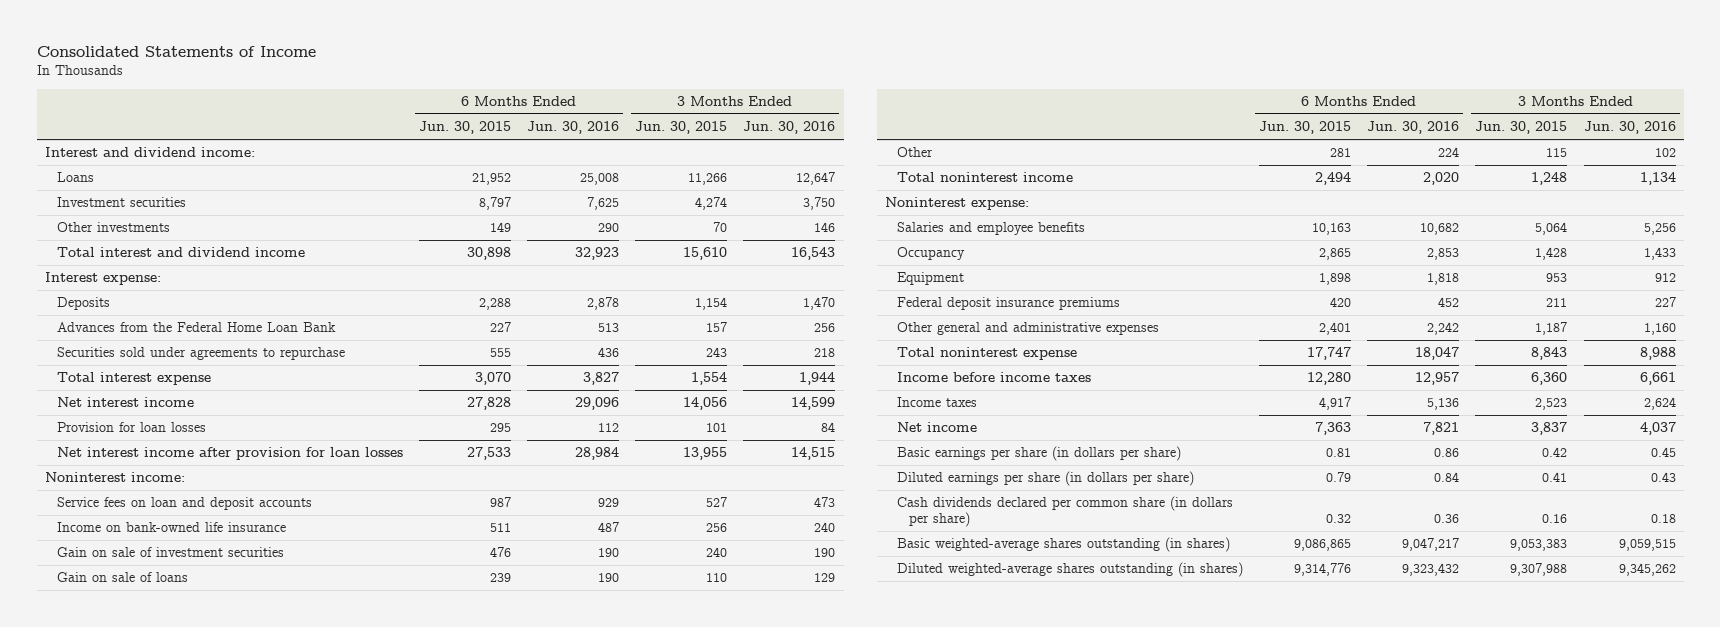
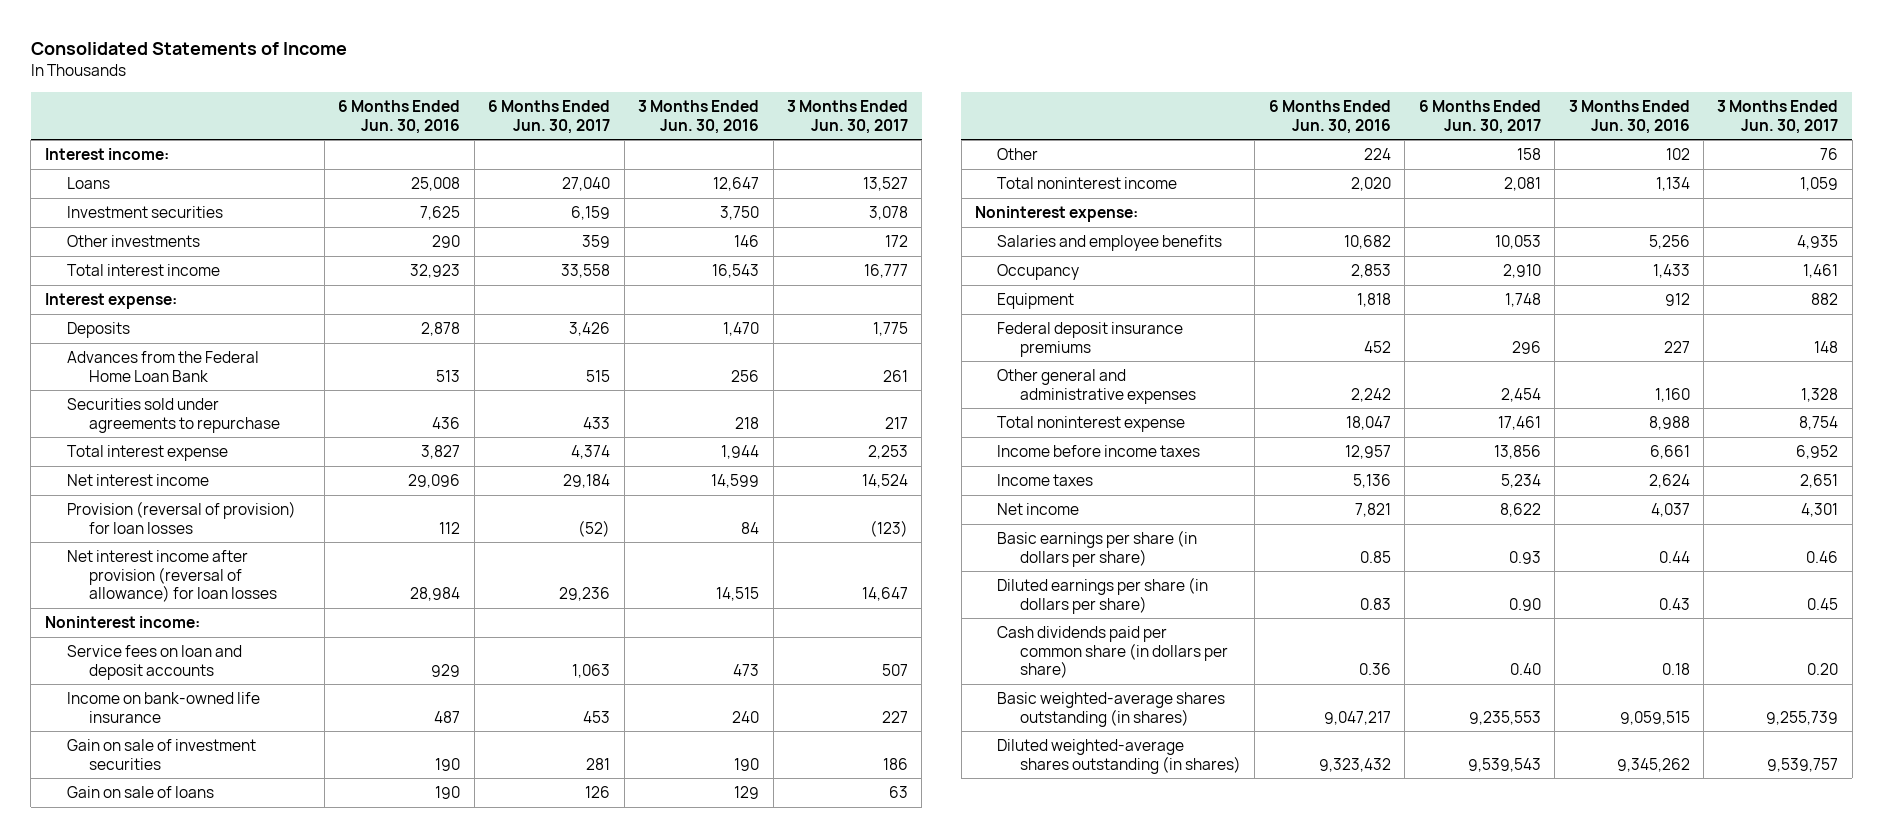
[419,121,512,135] Jun. 30, 2015 -> none
[635,121,728,135] Jun. 30, 2015 -> none
none -> [488,100,611,134] 6 Months Ended Jun. 30, 2017
none -> [787,100,909,134] 3 Months Ended Jun. 30, 2017
[44,147,255,158] Interest and dividend income: -> [44,148,169,161] Interest income:
[57,247,306,258] Total interest and dividend income -> [67,264,221,277] Total interest income
[57,422,207,433] Provision for loan losses -> [67,501,297,534] Provision (reversal of provision) for loan losses
[57,447,404,461] Net interest income after provision for loan losses -> [67,550,278,602] Net interest income after provision (reversal of allowance) for loan losses
[1434,448,1460,458] 0.86 -> [1359,550,1391,563] 0.85
[1650,447,1676,458] 0.45 -> [1658,550,1690,563] 0.44
[1434,472,1460,483] 0.84 -> [1359,597,1391,610] 0.83
[897,496,1234,527] Cash dividends declared per common share (in dollars per share) -> [997,626,1228,678] Cash dividends paid per common share (in dollars per share)

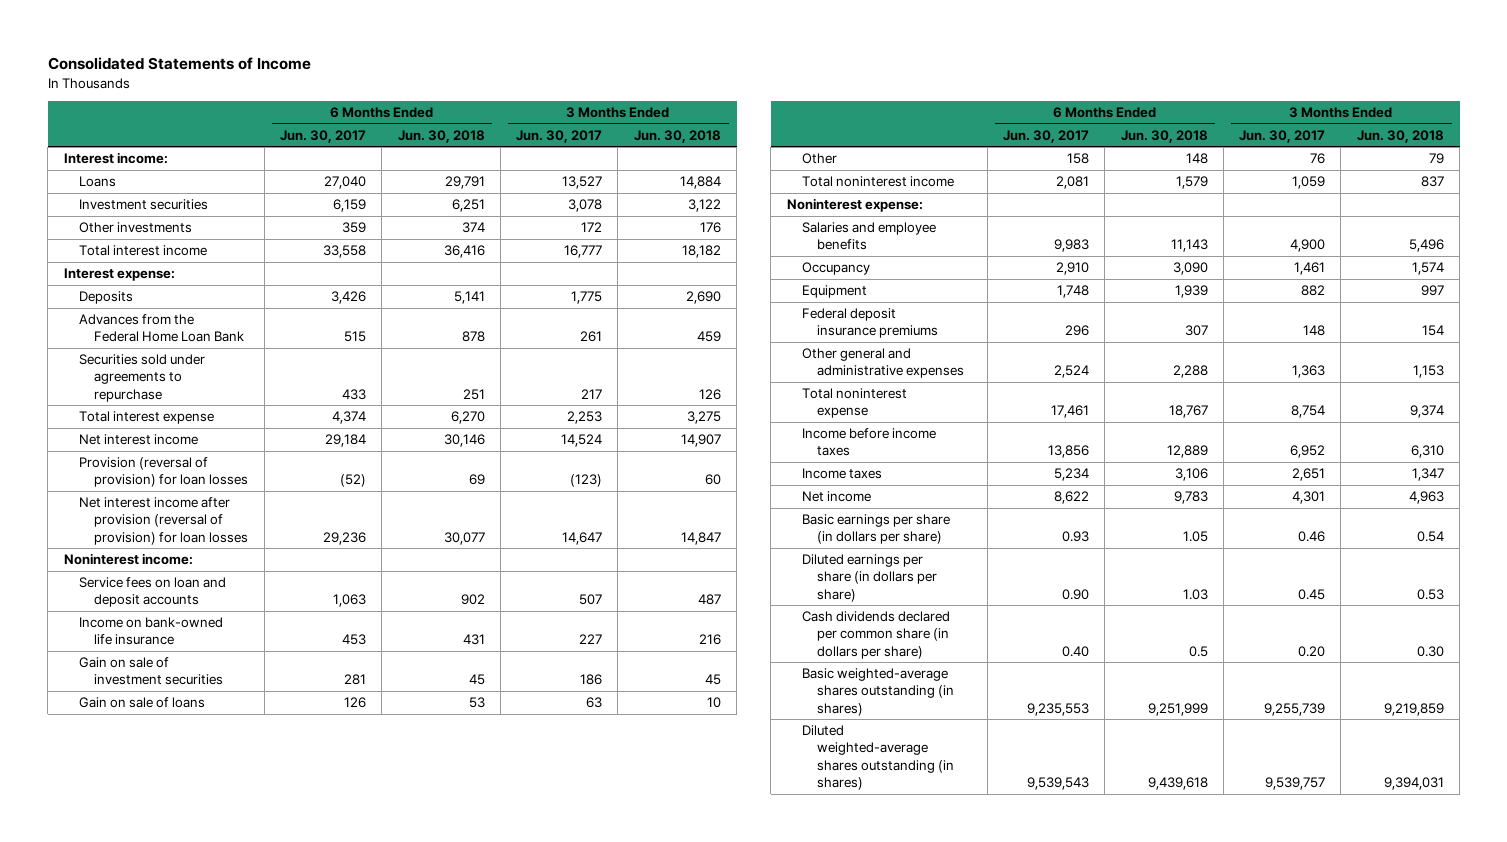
[338,100,461,134] 6 Months Ended Jun. 30, 2016 -> none
[638,100,760,134] 3 Months Ended Jun. 30, 2016 -> none
none -> [397,129,485,143] Jun. 30, 2018
none -> [633,129,721,143] Jun. 30, 2018
[67,550,278,602] Net interest income after provision (reversal of allowance) for loan losses -> [78,497,249,545] Net interest income after provision (reversal of provision) for loan losses
[1494,235,1541,250] 10,053 -> [1053,239,1089,253] 9,983
[1797,235,1839,250] 4,935 -> [1290,239,1326,253] 4,900
[1500,387,1541,402] 2,454 -> [1053,365,1089,379] 2,524
[1801,387,1839,402] 1,328 -> [1292,365,1326,379] 1,363
[997,626,1228,678] Cash dividends paid per common share (in dollars per share) -> [801,611,950,659] Cash dividends declared per common share (in dollars per share)

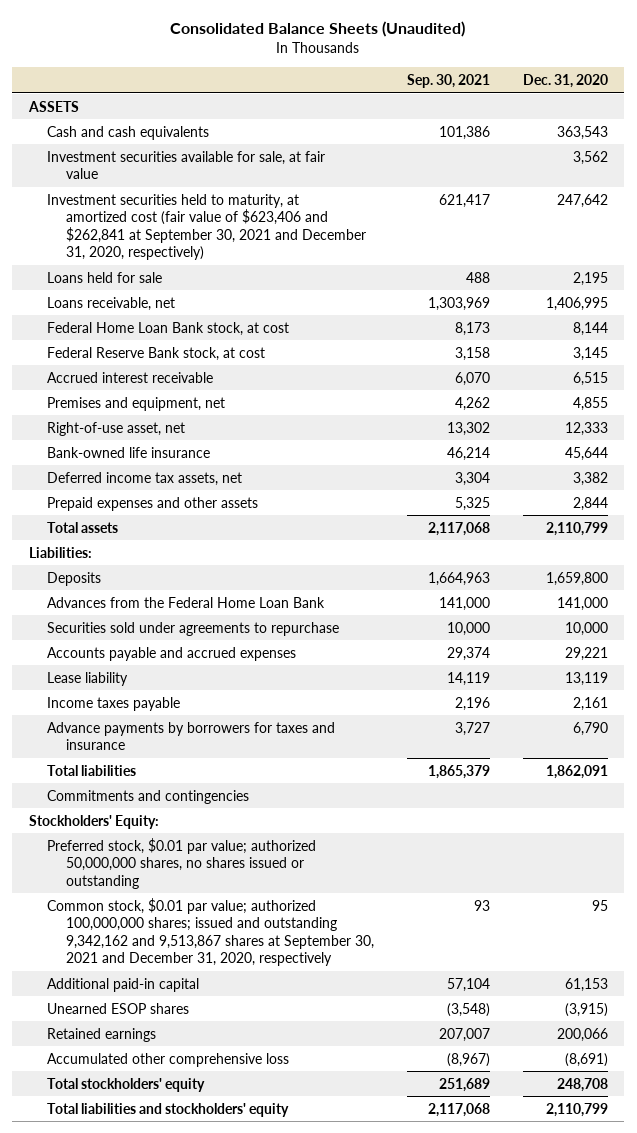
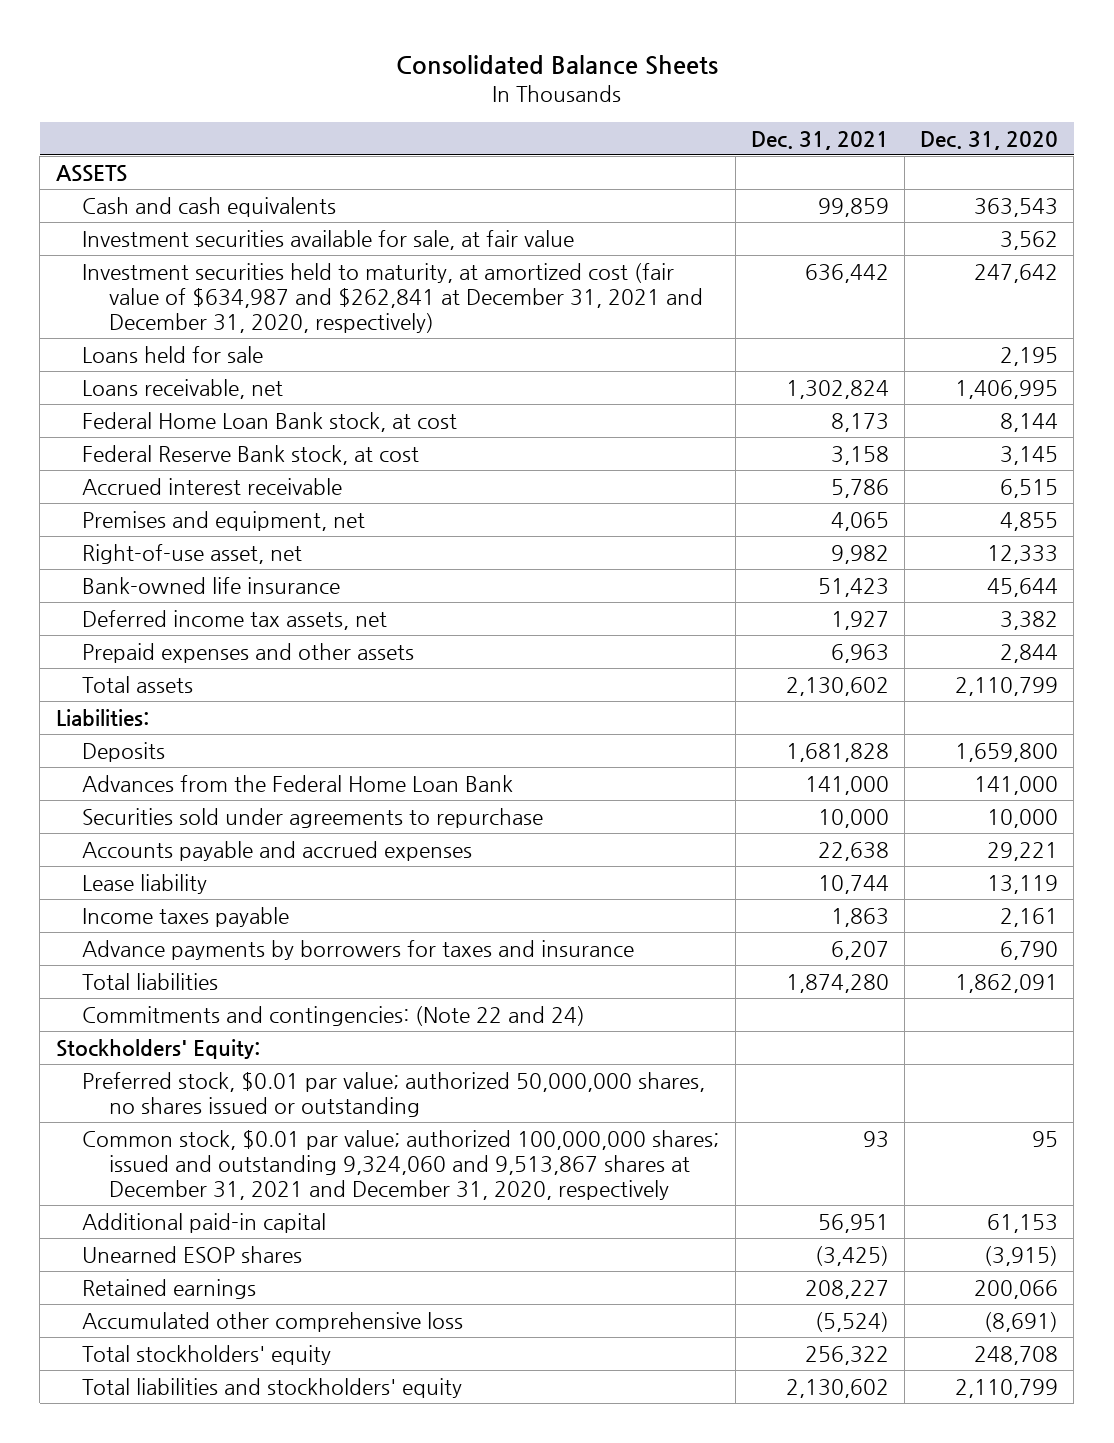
[170,21,466,38] Consolidated Balance Sheets (Unaudited) -> [395,54,718,75] Consolidated Balance Sheets
[406,73,490,88] Sep. 30, 2021 -> none
none -> [750,130,889,150] Dec. 31, 2021
[47,193,366,261] Investment securities held to maturity, at amortized cost (fair value of $623,406 and $262,841 at September 30, 2021 and December 31, 2020, respectively) -> [82,262,704,334] Investment securities held to maturity, at amortized cost (fair value of $634,987 and $262,841 at December 31, 2021 and December 31, 2020, respectively)
[47,789,250,804] Commitments and contingencies -> [82,1005,586,1026] Commitments and contingencies: (Note 22 and 24)
[47,897,374,967] Common stock, $0.01 par value; authorized 100,000,000 shares; issued and outstanding 9,342,162 and 9,513,867 shares at September 30, 2021 and December 31, 2020, respectively -> [82,1129,720,1201] Common stock, $0.01 par value; authorized 100,000,000 shares; issued and outstanding 9,324,060 and 9,513,867 shares at December 31, 2021 and December 31, 2020, respectively

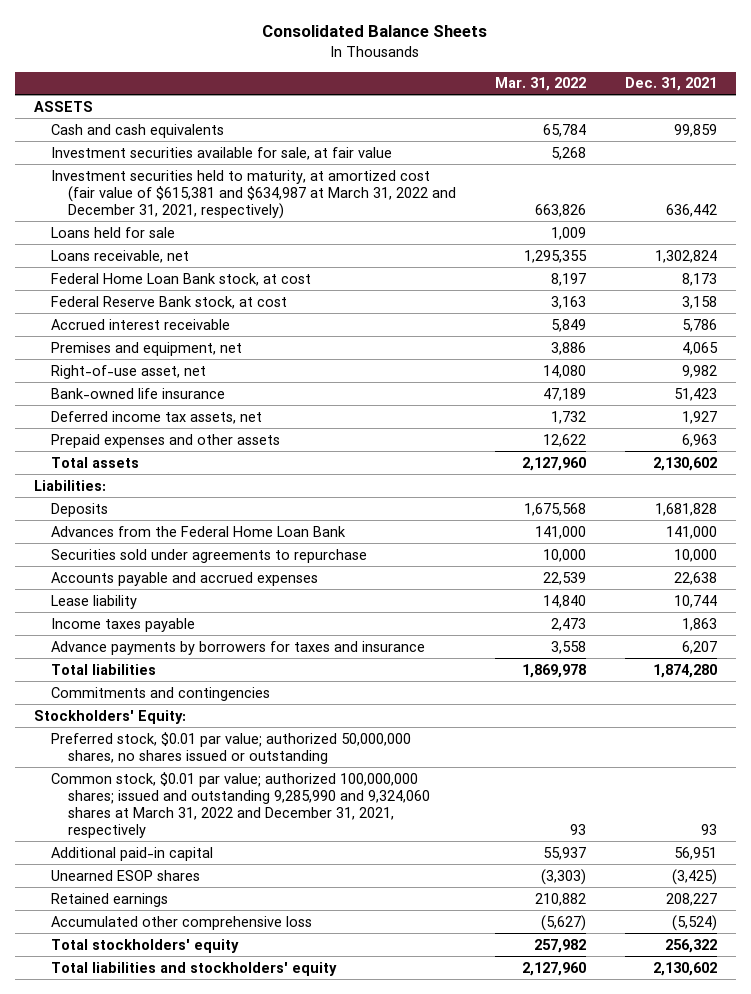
[920,130,1059,150] Dec. 31, 2020 -> none
none -> [495,77,587,92] Mar. 31, 2022
[82,262,704,334] Investment securities held to maturity, at amortized cost (fair value of $634,987 and $262,841 at December 31, 2021 and December 31, 2020, respectively) -> [51,169,457,219] Investment securities held to maturity, at amortized cost (fair value of $615,381 and $634,987 at March 31, 2022 and December 31, 2021, respectively)
[82,1005,586,1026] Commitments and contingencies: (Note 22 and 24) -> [51,686,271,701] Commitments and contingencies
[82,1129,720,1201] Common stock, $0.01 par value; authorized 100,000,000 shares; issued and outstanding 9,324,060 and 9,513,867 shares at December 31, 2021 and December 31, 2020, respectively -> [51,771,431,838] Common stock, $0.01 par value; authorized 100,000,000 shares; issued and outstanding 9,285,990 and 9,324,060 shares at March 31, 2022 and December 31, 2021, respectively

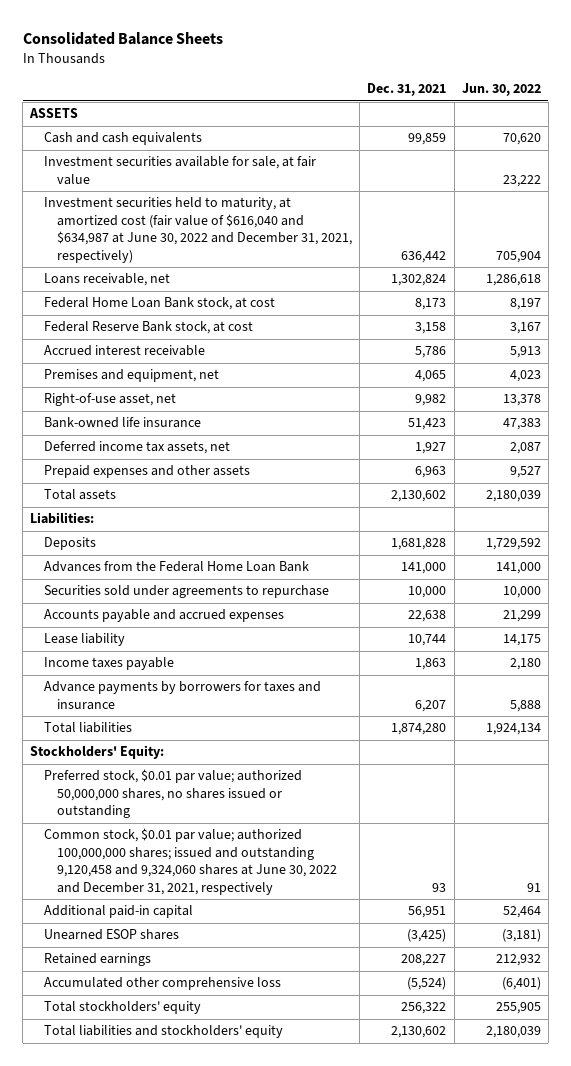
[495,77,587,92] Mar. 31, 2022 -> none
none -> [461,83,541,97] Jun. 30, 2022
[51,226,176,238] Loans held for sale -> none
[51,169,457,219] Investment securities held to maturity, at amortized cost (fair value of $615,381 and $634,987 at March 31, 2022 and December 31, 2021, respectively) -> [43,197,353,263] Investment securities held to maturity, at amortized cost (fair value of $616,040 and $634,987 at June 30, 2022 and December 31, 2021, respectively)
[51,686,271,701] Commitments and contingencies -> none
[51,771,431,838] Common stock, $0.01 par value; authorized 100,000,000 shares; issued and outstanding 9,285,990 and 9,324,060 shares at March 31, 2022 and December 31, 2021, respectively -> [43,828,338,895] Common stock, $0.01 par value; authorized 100,000,000 shares; issued and outstanding 9,120,458 and 9,324,060 shares at June 30, 2022 and December 31, 2021, respectively

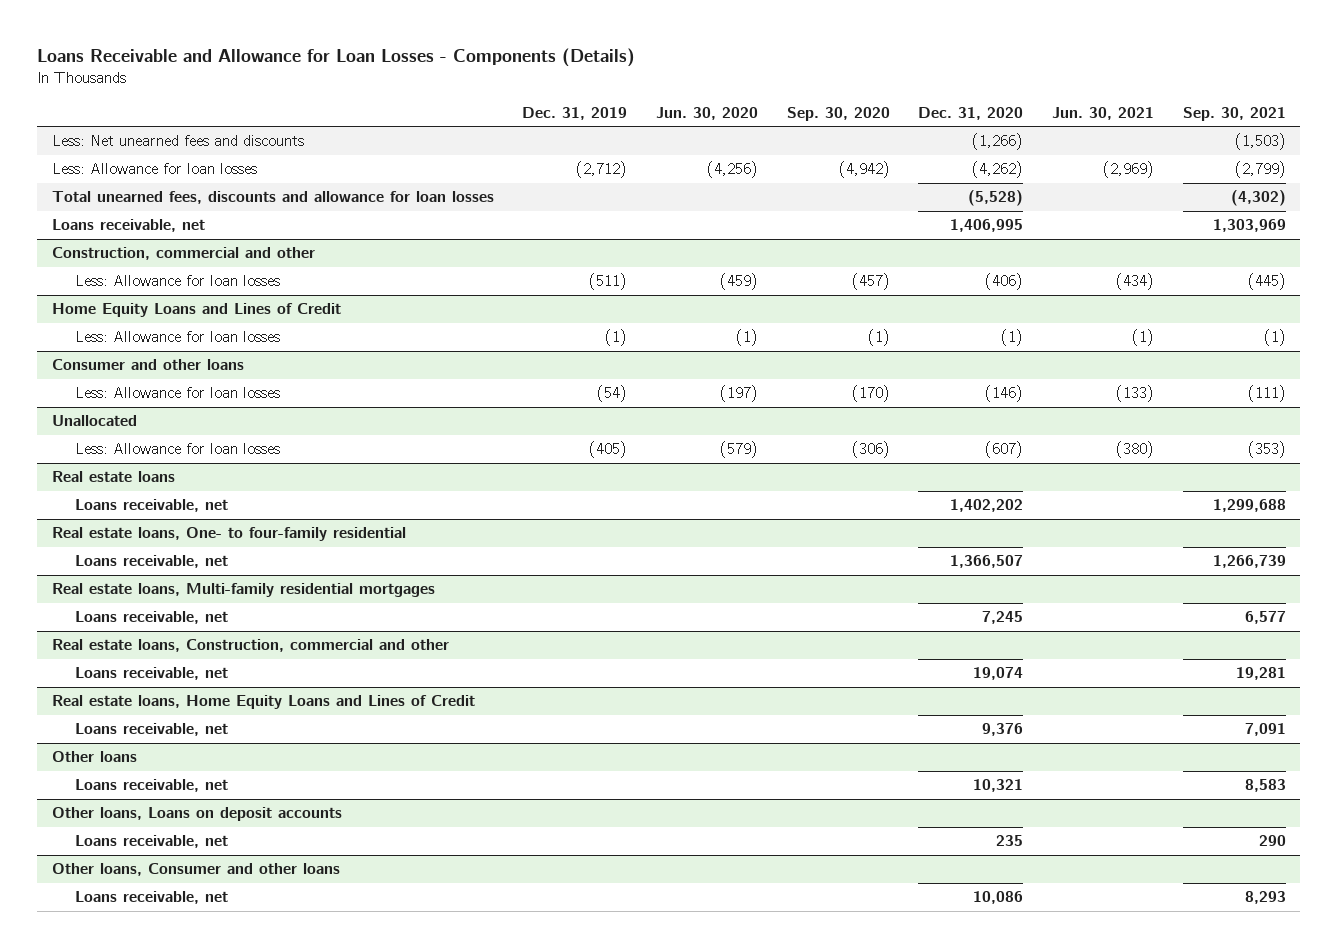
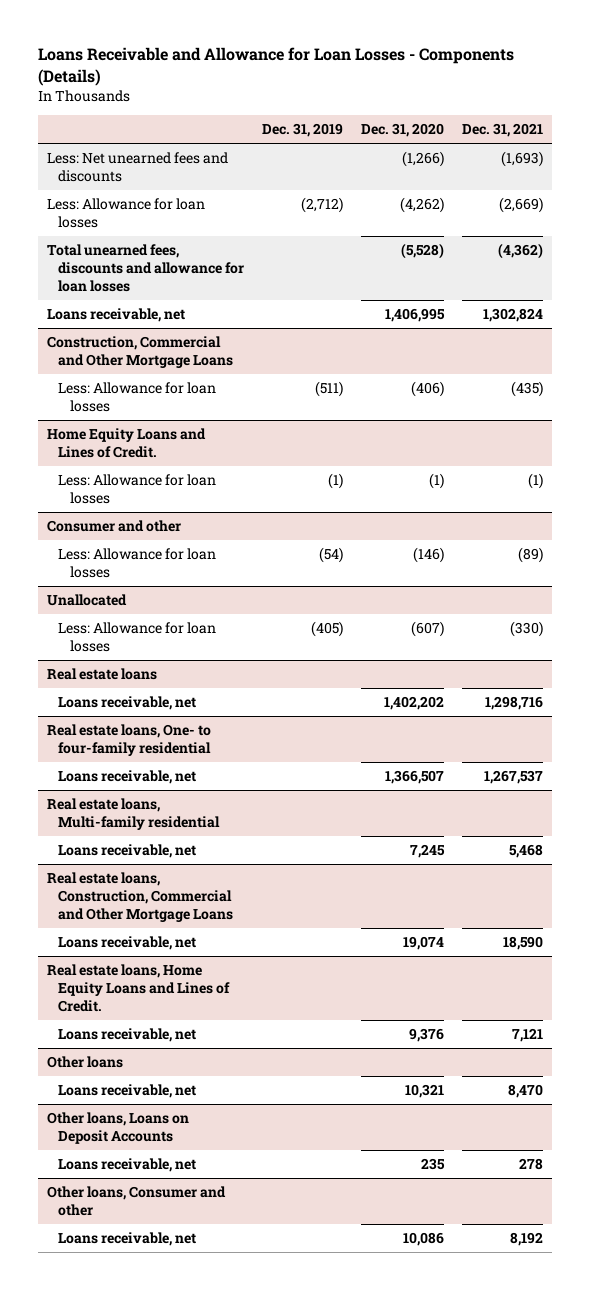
[655,107,758,121] Jun. 30, 2020 -> none
[786,107,890,122] Sep. 30, 2020 -> none
[1051,107,1154,121] Jun. 30, 2021 -> none
[1182,107,1286,122] Sep. 30, 2021 -> none
none -> [461,123,543,138] Dec. 31, 2021
[51,247,315,261] Construction, commercial and other -> [46,336,234,369] Construction, Commercial and Other Mortgage Loans
[51,303,341,318] Home Equity Loans and Lines of Credit -> [46,428,206,459] Home Equity Loans and Lines of Credit.
[51,359,244,371] Consumer and other loans -> [46,520,181,533] Consumer and other
[51,583,435,598] Real estate loans, Multi-family residential mortgages -> [46,798,221,831] Real estate loans, Multi-family residential
[51,639,449,653] Real estate loans, Construction, commercial and other -> [46,872,234,922] Real estate loans, Construction, Commercial and Other Mortgage Loans
[51,695,475,710] Real estate loans, Home Equity Loans and Lines of Credit -> [46,964,231,1012] Real estate loans, Home Equity Loans and Lines of Credit.
[51,807,342,822] Other loans, Loans on deposit accounts -> [46,1112,189,1145] Other loans, Loans on Deposit Accounts
[51,863,340,877] Other loans, Consumer and other loans -> [46,1186,226,1217] Other loans, Consumer and other

